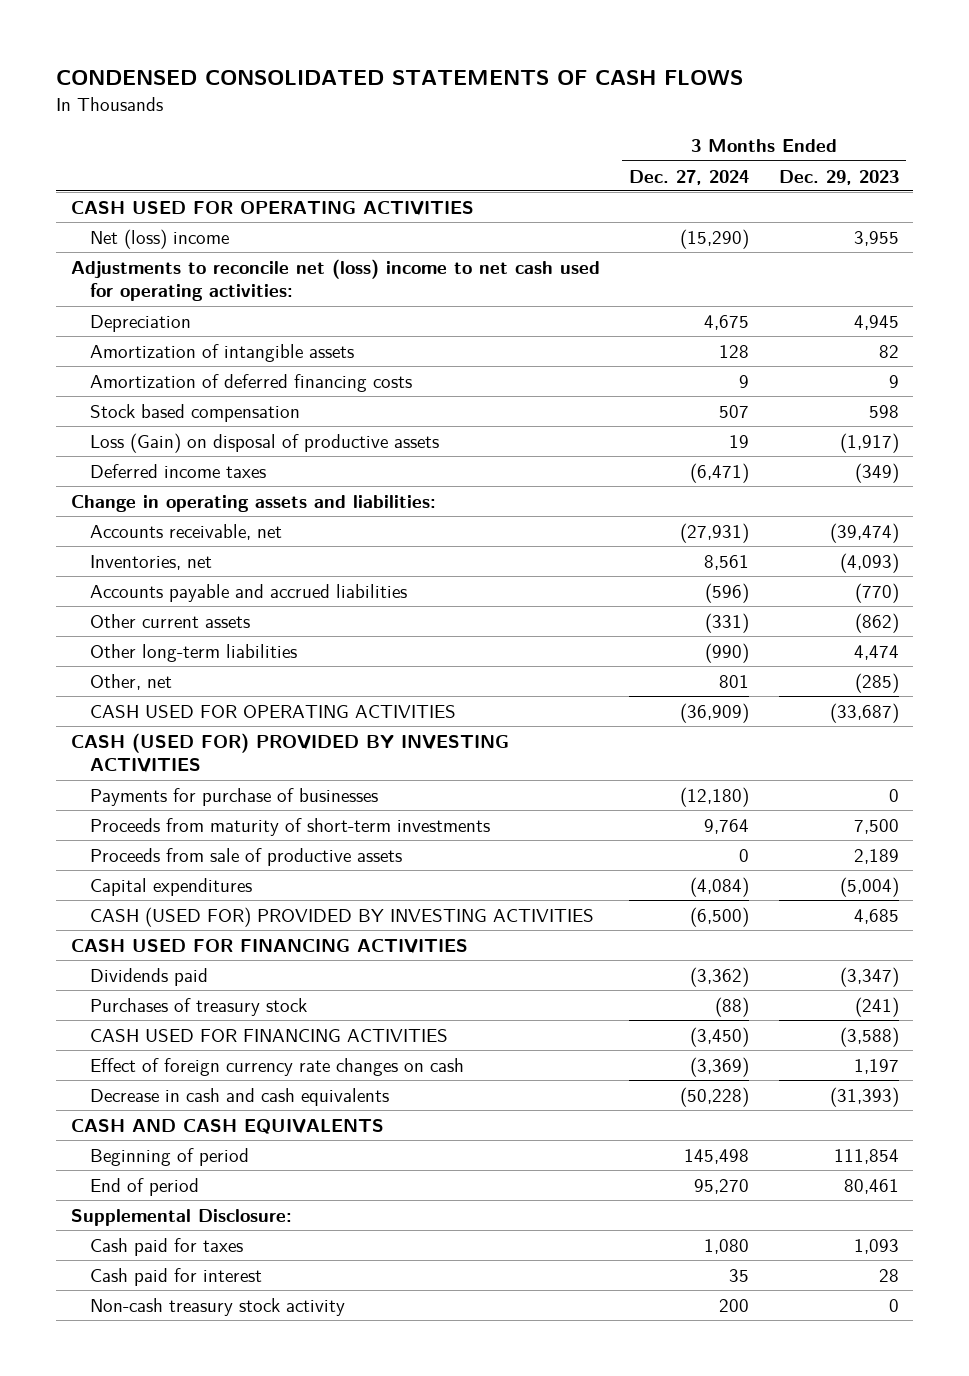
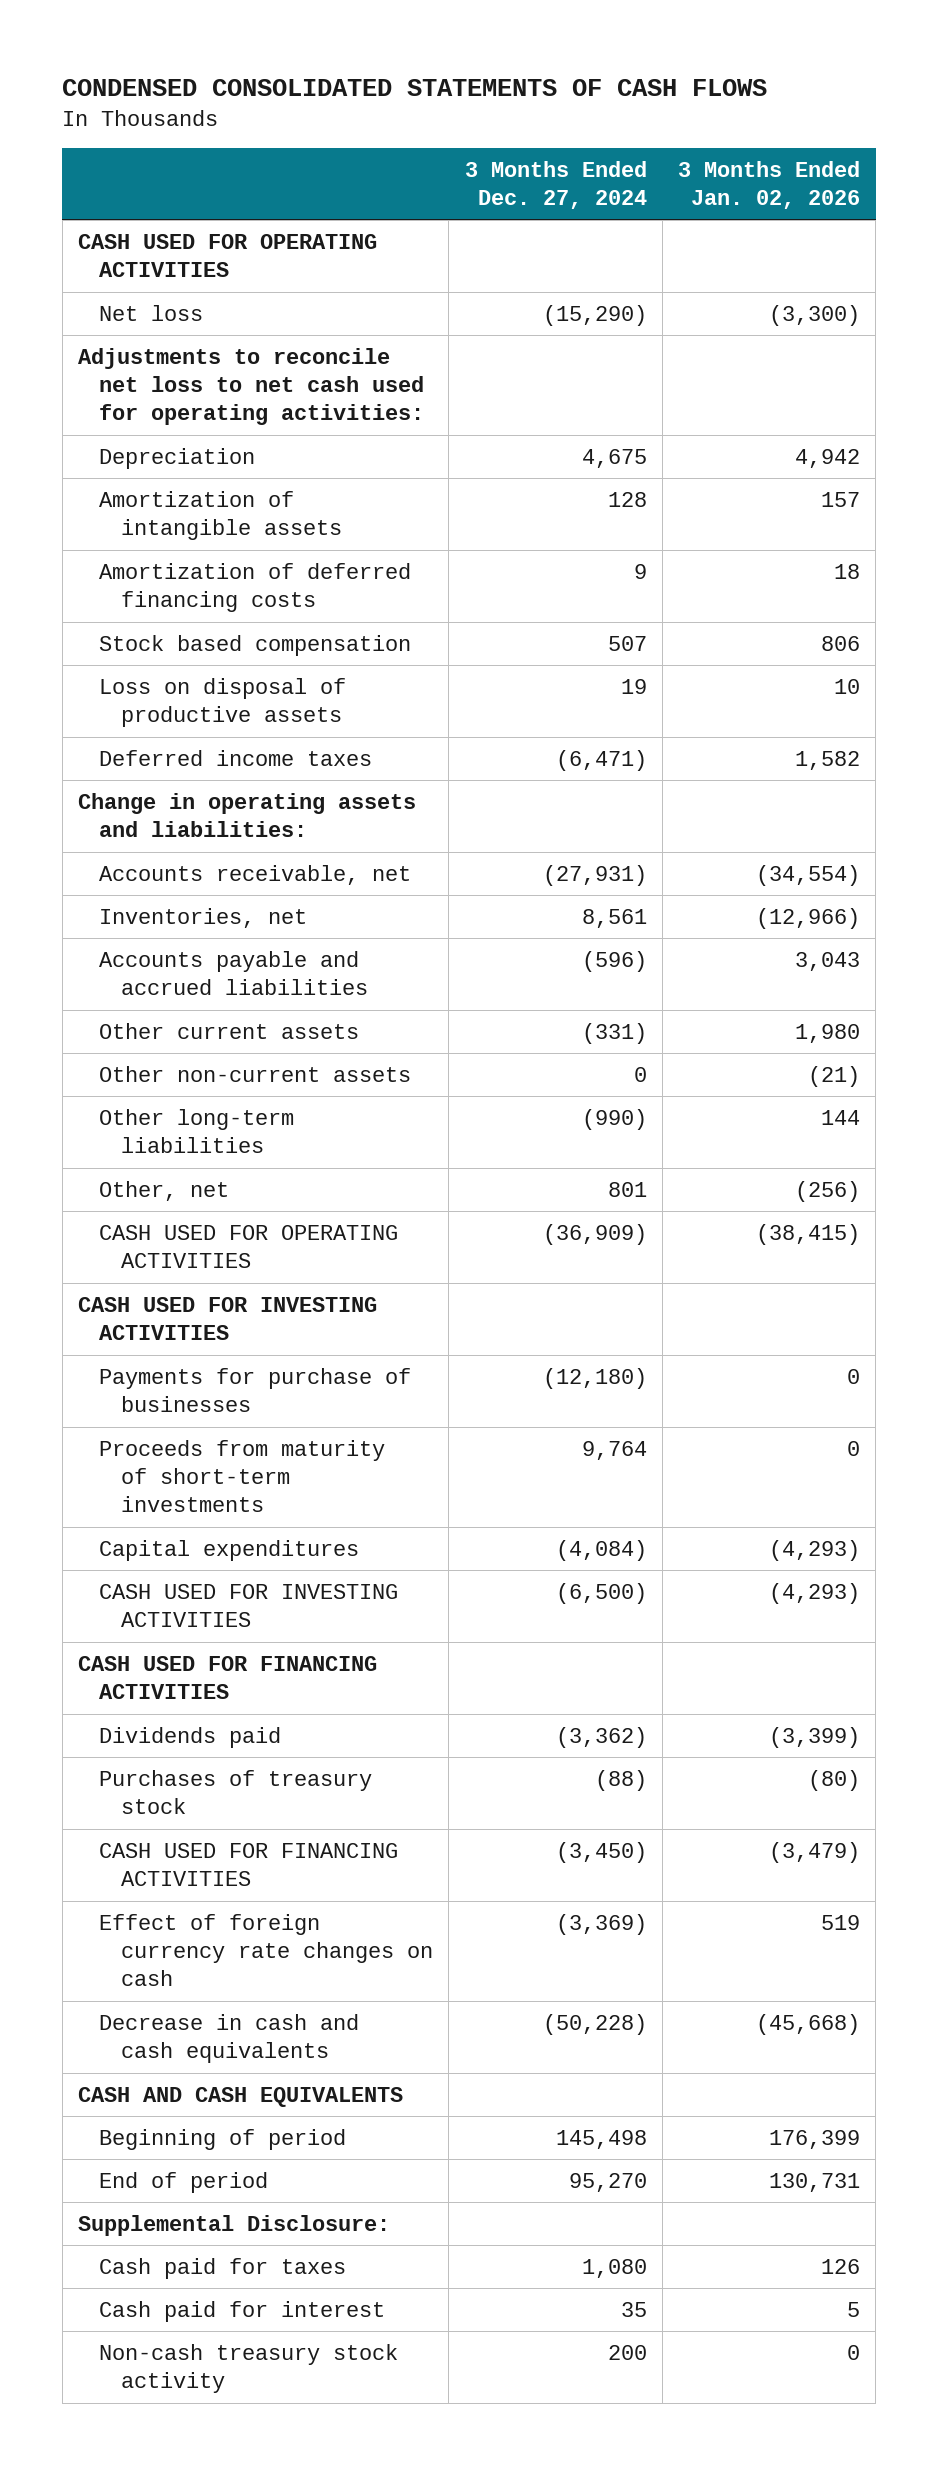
[778,169,899,185] Dec. 29, 2023 -> none
none -> [678,160,861,210] 3 Months Ended Jan. 02, 2026
[90,228,230,249] Net (loss) income -> [99,304,204,321] Net loss
[70,258,600,302] Adjustments to reconcile net (loss) income to net cash used for operating activities: -> [77,347,425,426] Adjustments to reconcile net loss to net cash used for operating activities:
[90,432,440,453] Loss (Gain) on disposal of productive assets -> [99,677,347,728] Loss on disposal of productive assets
none -> [99,1065,412,1082] Other non-current assets
[70,732,509,774] CASH (USED FOR) PROVIDED BY INVESTING ACTIVITIES -> [77,1296,377,1341] CASH USED FOR INVESTING ACTIVITIES
[90,847,403,866] Proceeds from sale of productive assets -> none
[90,906,595,927] CASH (USED FOR) PROVIDED BY INVESTING ACTIVITIES -> [99,1583,399,1628] CASH USED FOR INVESTING ACTIVITIES

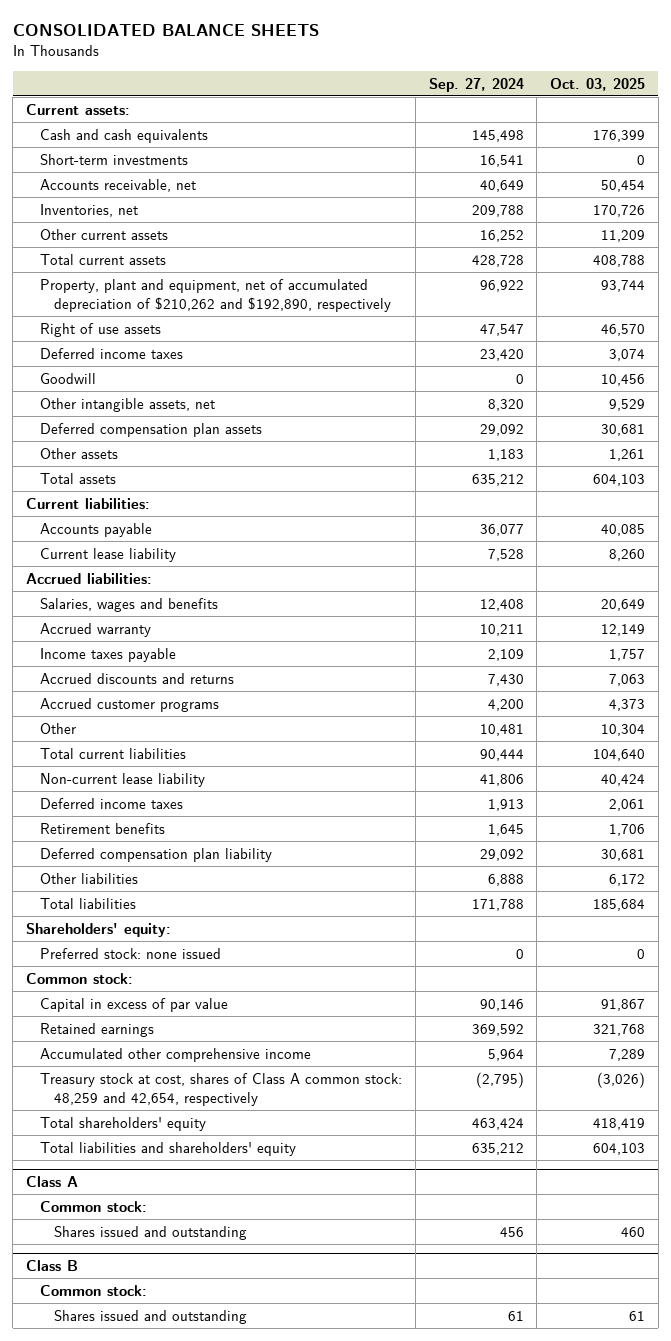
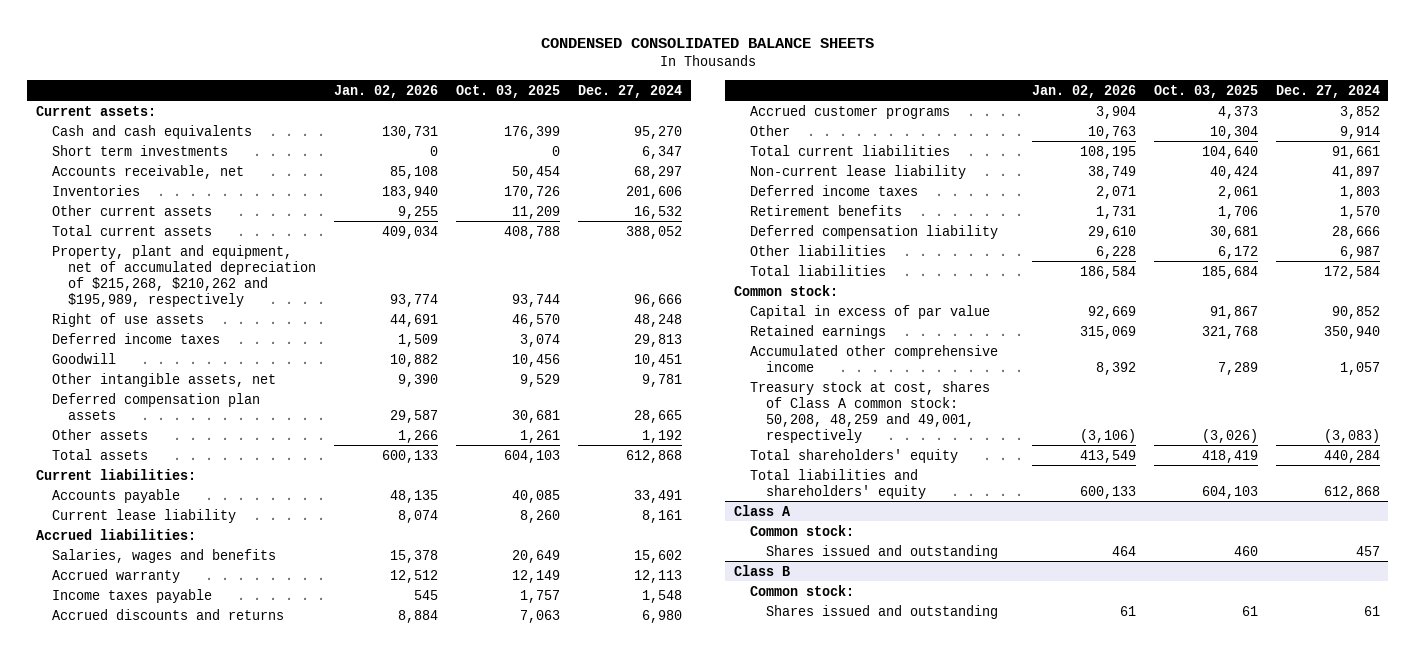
[12,24,319,37] CONSOLIDATED BALANCE SHEETS -> [540,38,874,49] CONDENSED CONSOLIDATED BALANCE SHEETS
[428,77,524,92] Sep. 27, 2024 -> none
none -> [334,84,439,98] Jan. 02, 2026
none -> [577,84,682,98] Dec. 27, 2024
[40,153,189,165] Short-term investments -> [52,144,229,156] Short term investments
[40,203,139,217] Inventories, net -> [52,184,141,196] Inventories
[40,278,391,312] Property, plant and equipment, net of accumulated depreciation of $210,262 and $192,890, respectively -> [52,244,317,307] Property, plant and equipment, net of accumulated depreciation of $215,268, $210,262 and $195,989, respectively
[40,847,273,862] Deferred compensation plan liability -> [749,224,998,239] Deferred compensation liability
[26,922,172,937] Shareholders' equity: -> none
[40,947,222,959] Preferred stock: none issued -> none
[40,1072,403,1106] Treasury stock at cost, shares of Class A common stock: 48,259 and 42,654, respectively -> [749,380,990,443] Treasury stock at cost, shares of Class A common stock: 50,208, 48,259 and 49,001, respectively

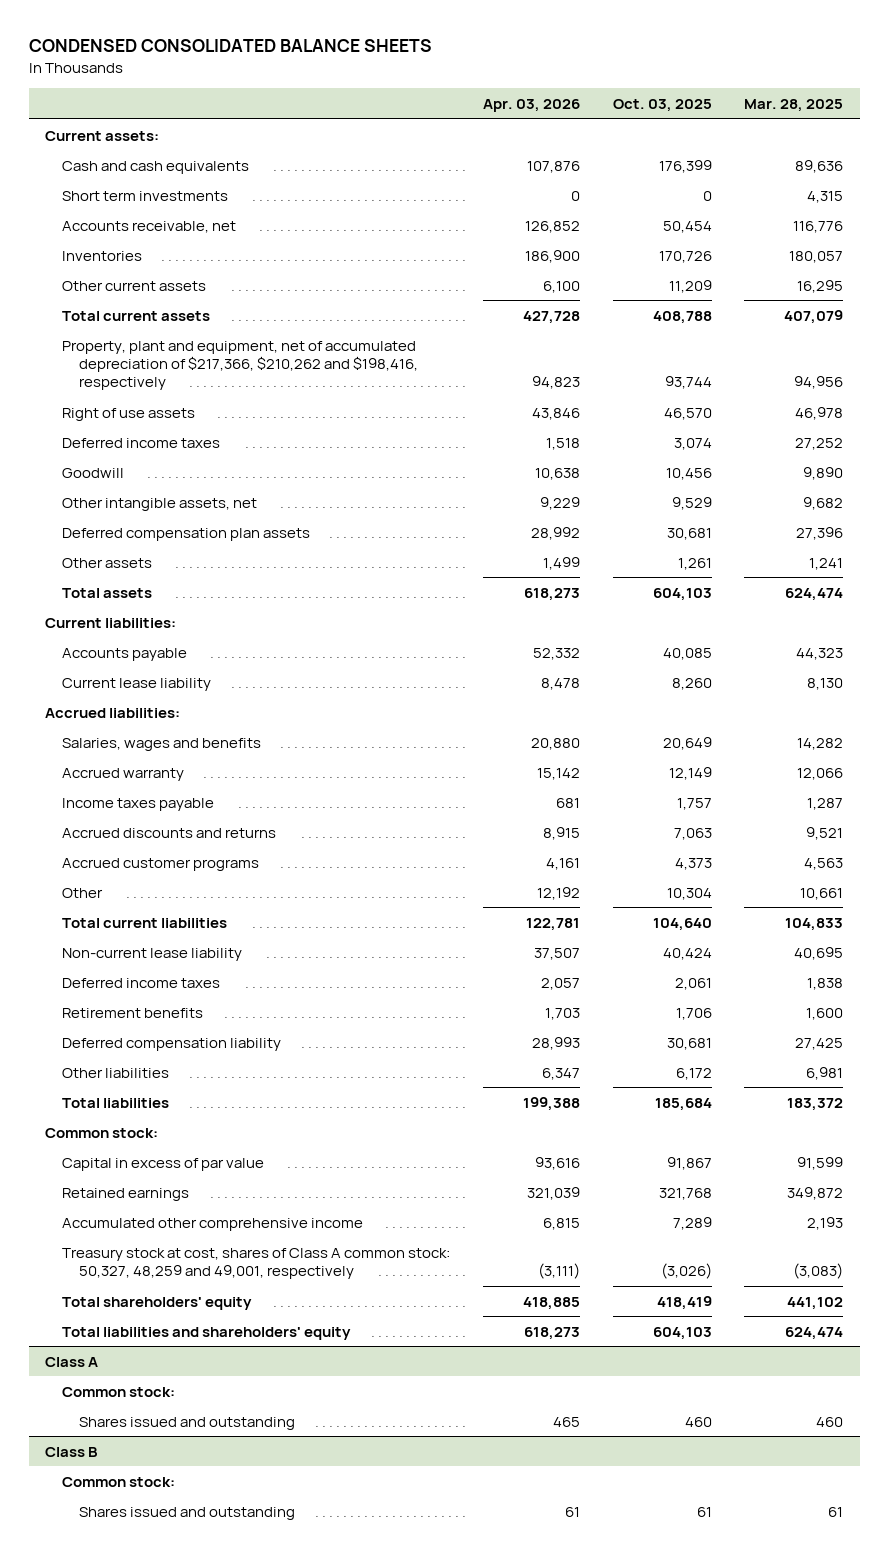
[334,84,439,98] Jan. 02, 2026 -> none
[577,84,682,98] Dec. 27, 2024 -> none
none -> [482,98,580,112] Apr. 03, 2026
none -> [744,98,844,112] Mar. 28, 2025
[52,244,317,307] Property, plant and equipment, net of accumulated depreciation of $215,268, $210,262 and $195,989, respectively -> [61,340,418,391] Property, plant and equipment, net of accumulated depreciation of $217,366, $210,262 and $198,416, respectively
[749,380,990,443] Treasury stock at cost, shares of Class A common stock: 50,208, 48,259 and 49,001, respectively -> [61,1247,450,1279] Treasury stock at cost, shares of Class A common stock: 50,327, 48,259 and 49,001, respectively

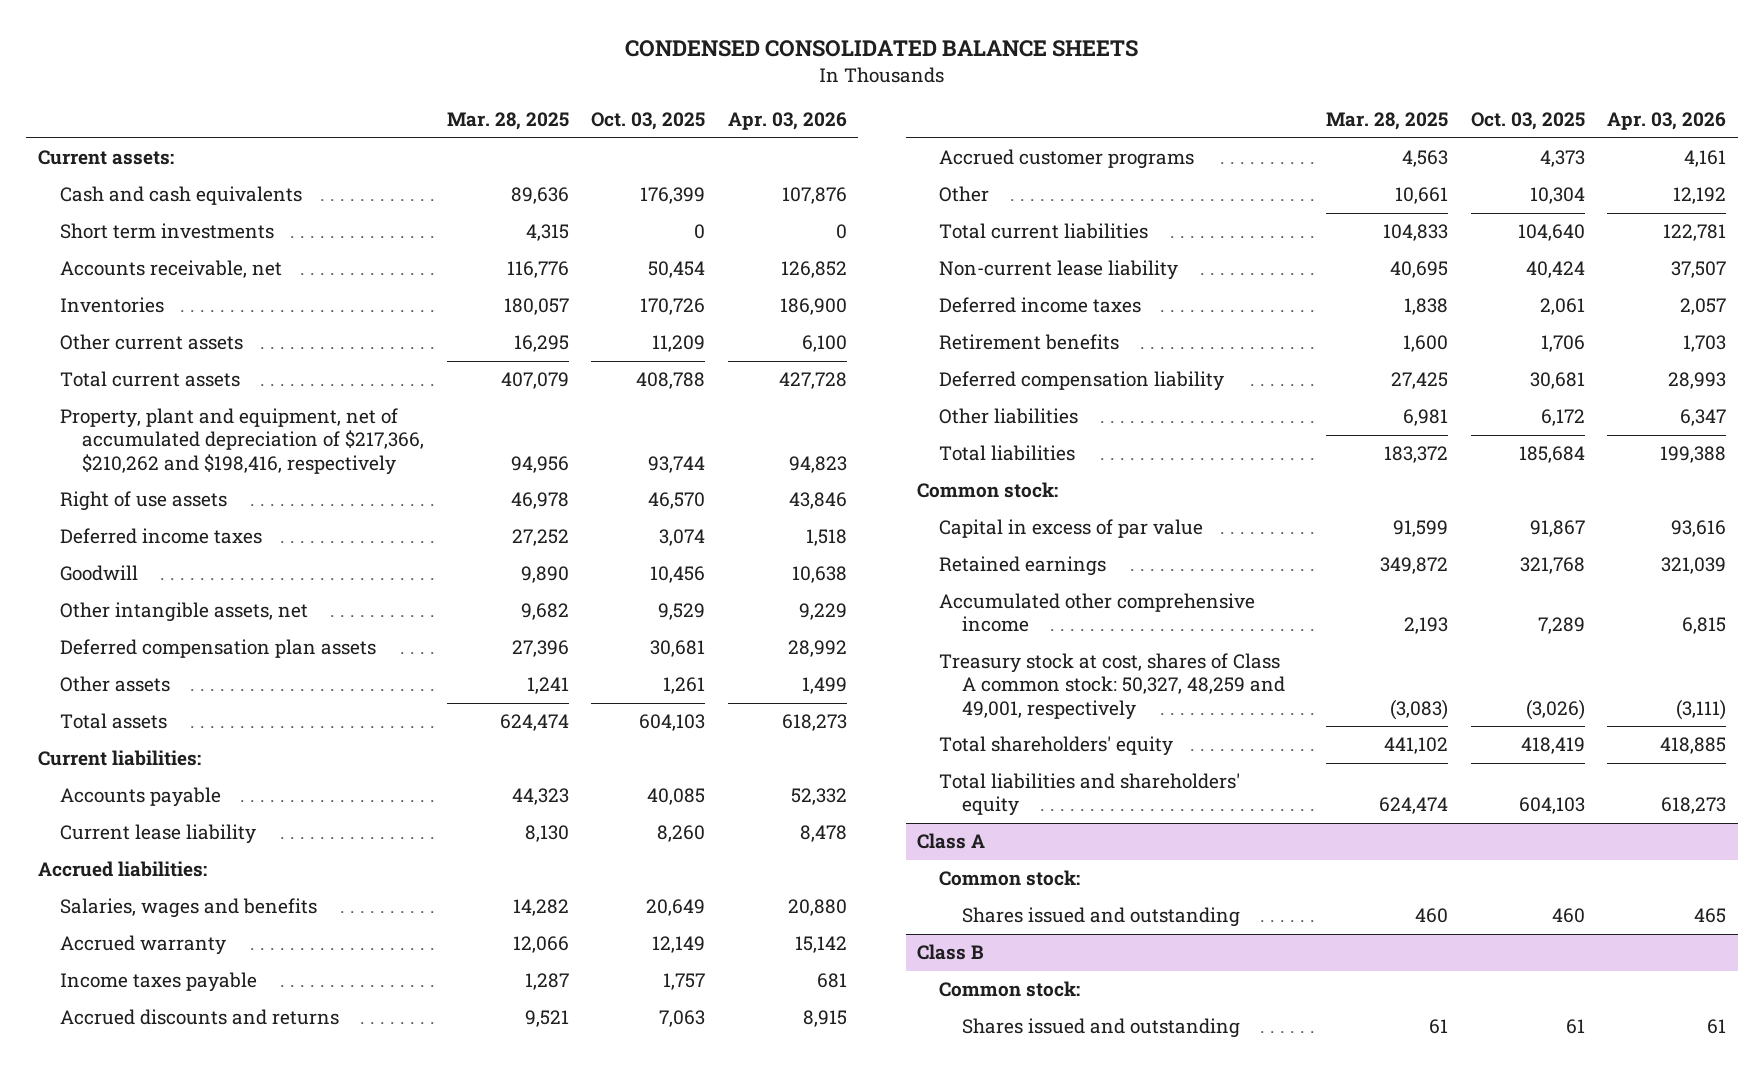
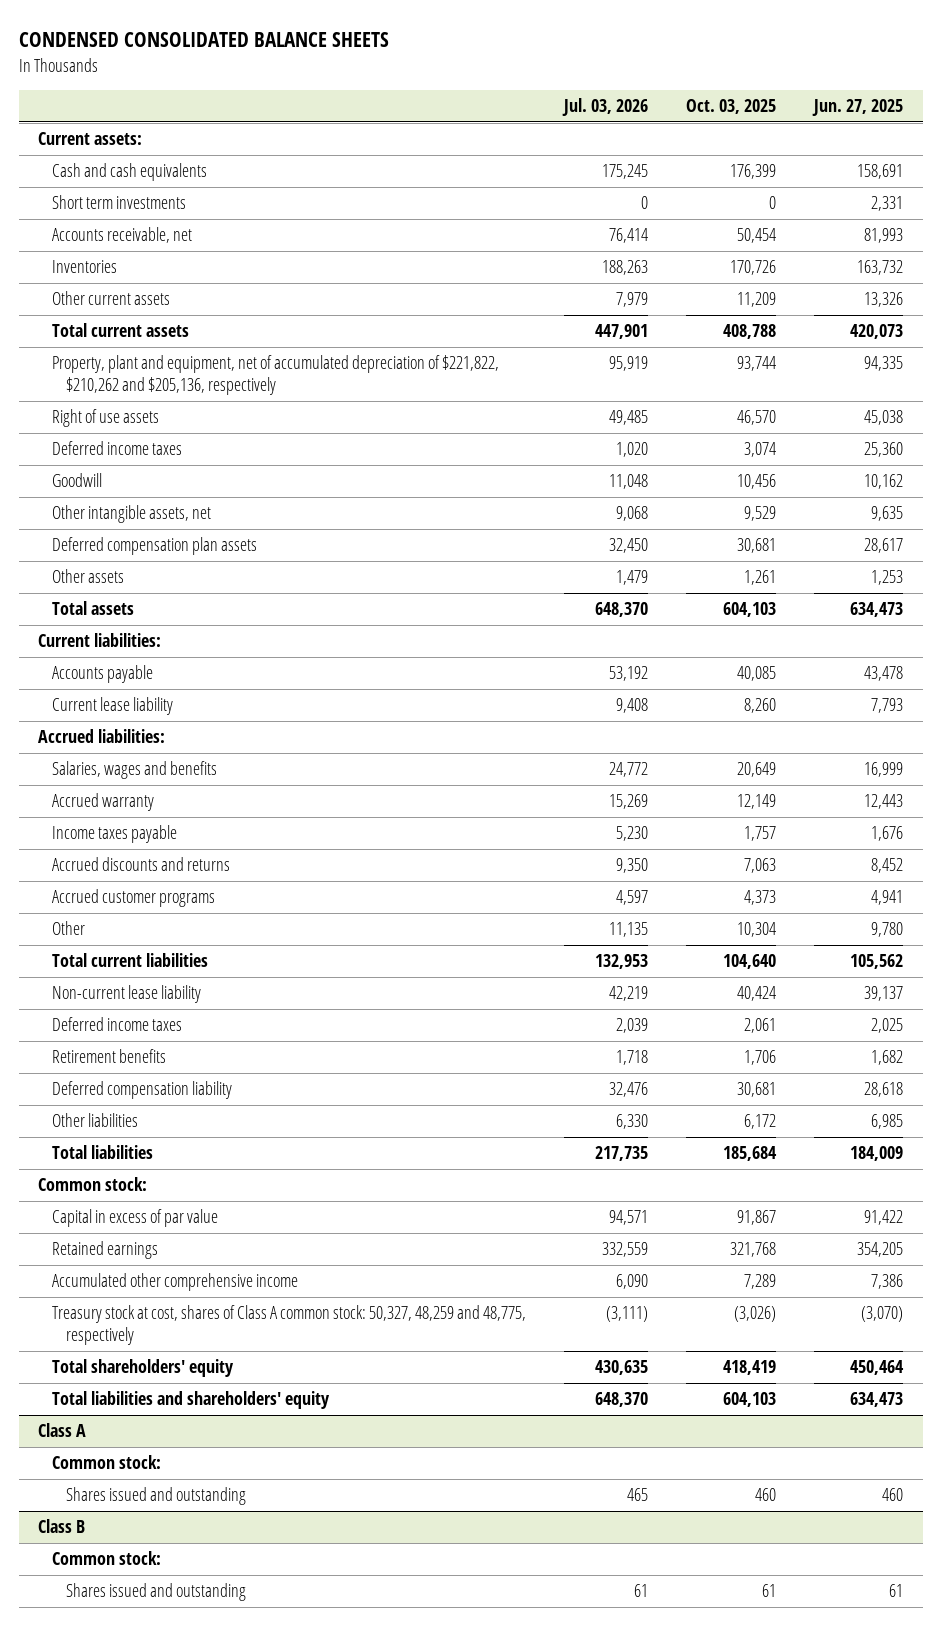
[446,112,569,131] Mar. 28, 2025 -> none
[727,112,847,131] Apr. 03, 2026 -> none
none -> [561,98,648,117] Jul. 03, 2026
none -> [812,99,904,117] Jun. 27, 2025
[59,408,424,475] Property, plant and equipment, net of accumulated depreciation of $217,366, $210,262 and $198,416, respectively -> [51,355,499,396] Property, plant and equipment, net of accumulated depreciation of $221,822, $210,262 and $205,136, respectively
[939,653,1285,720] Treasury stock at cost, shares of Class A common stock: 50,327, 48,259 and 49,001, respectively -> [51,1305,526,1346] Treasury stock at cost, shares of Class A common stock: 50,327, 48,259 and 48,775, respectively

